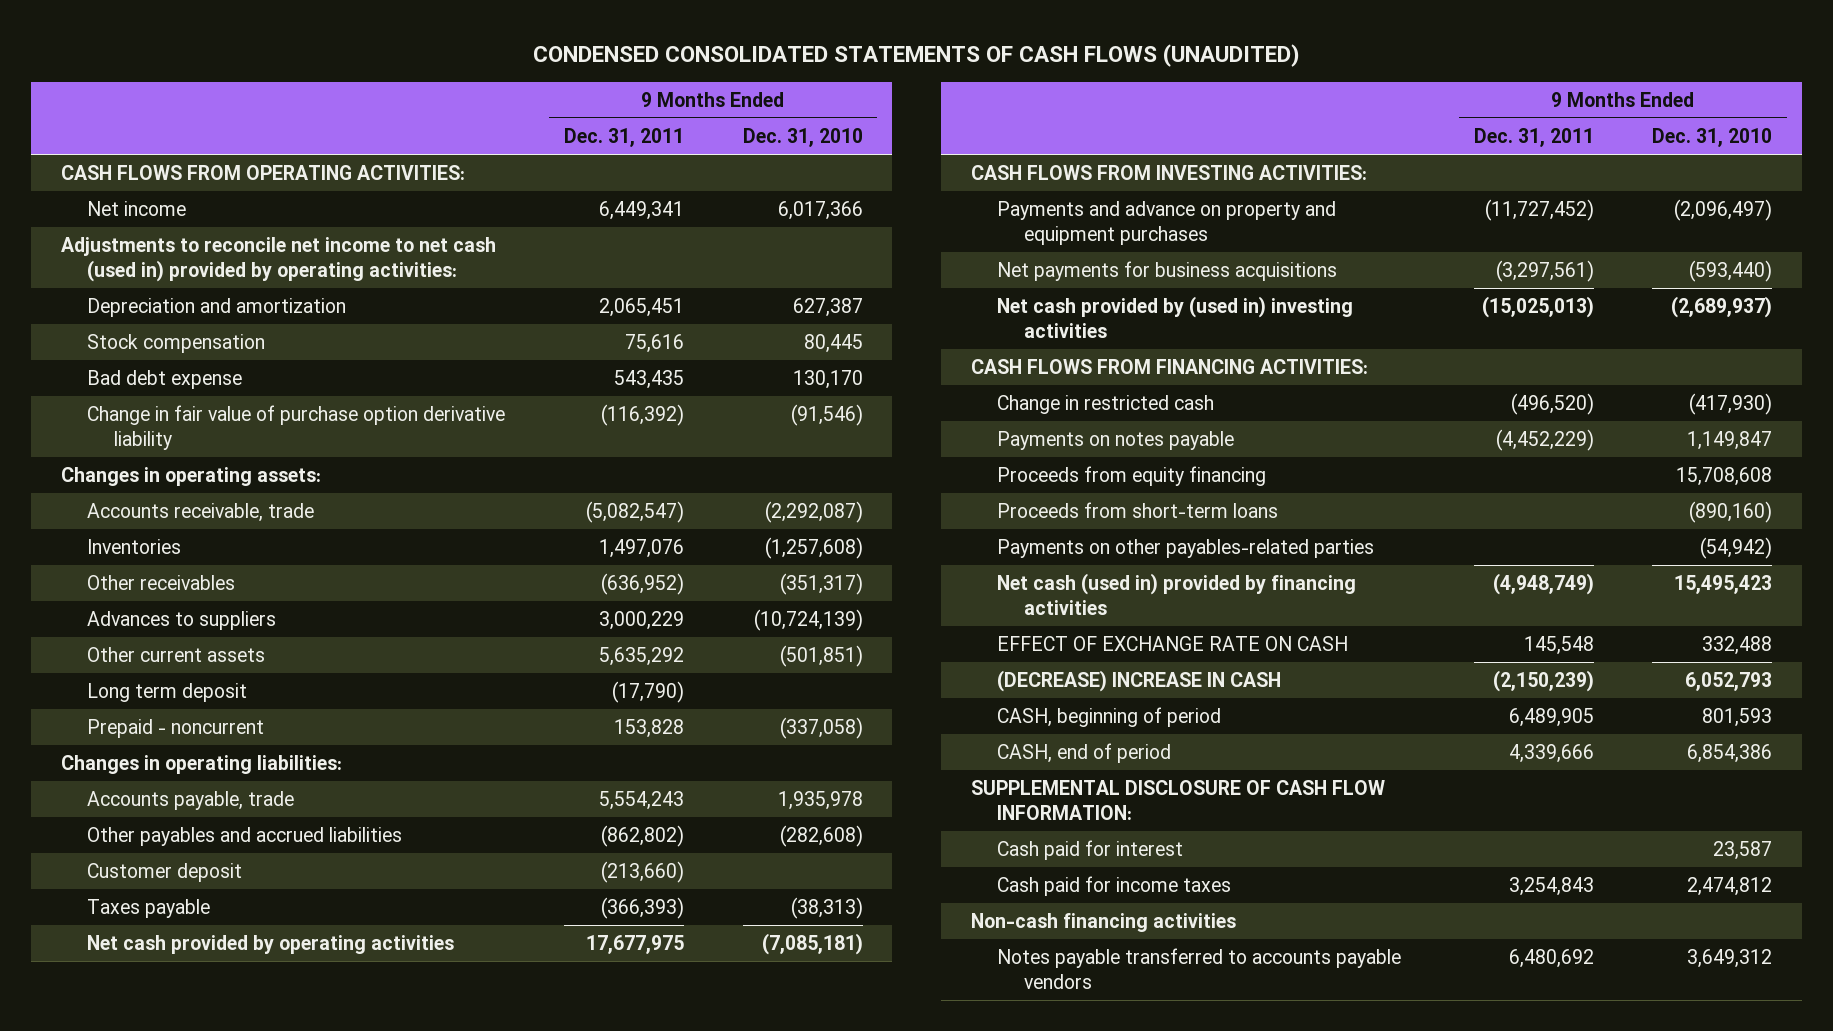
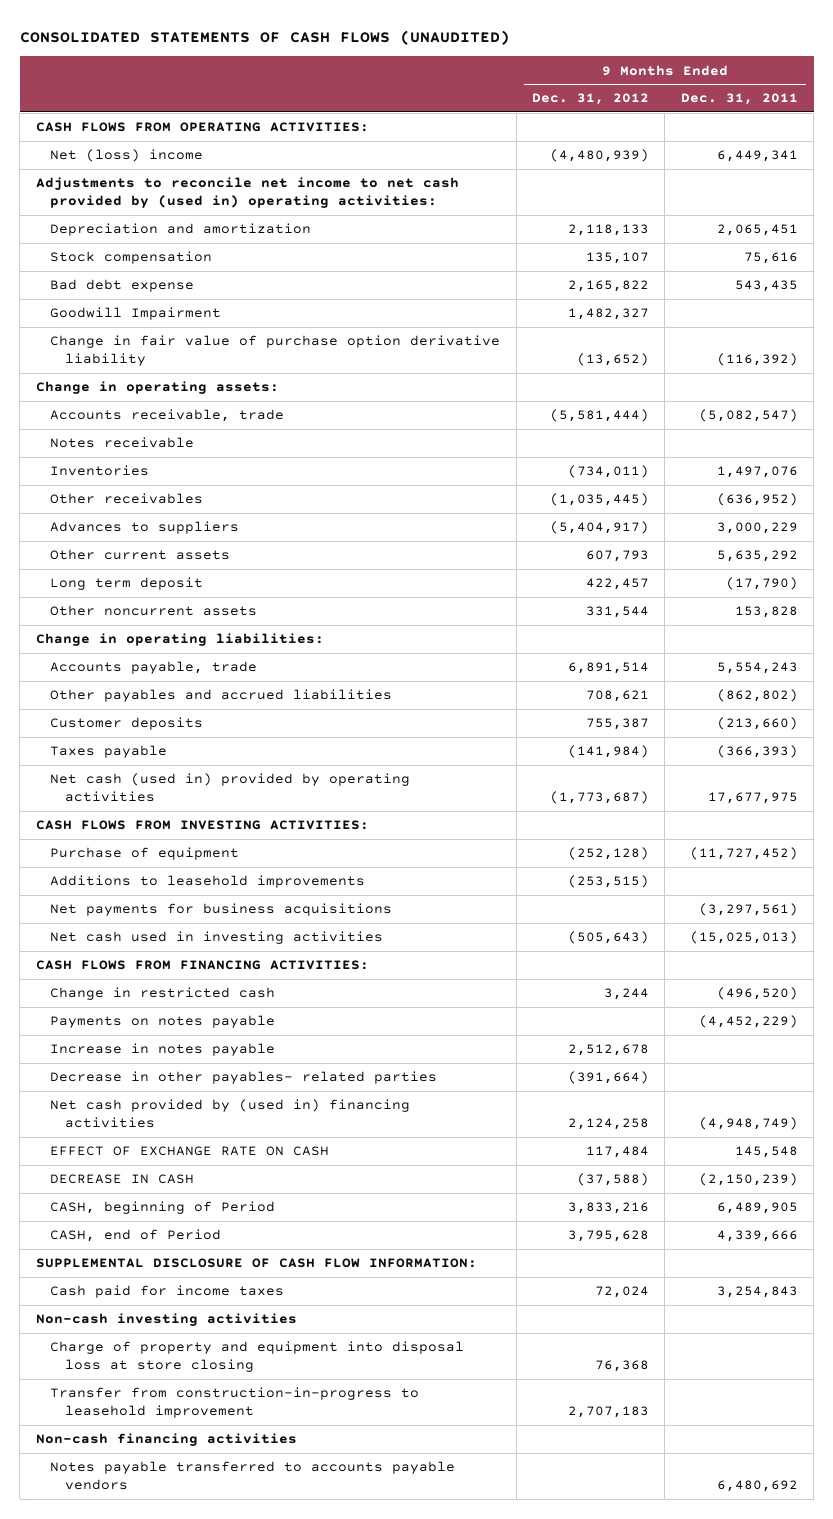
[532,44,1300,68] CONDENSED CONSOLIDATED STATEMENTS OF CASH FLOWS (UNAUDITED) -> [19,29,510,45] CONSOLIDATED STATEMENTS OF CASH FLOWS (UNAUDITED)
[742,127,863,147] Dec. 31, 2010 -> none
none -> [531,93,649,106] Dec. 31, 2012
[87,201,187,217] Net income -> [50,149,204,163] Net (loss) income
[60,237,496,282] Adjustments to reconcile net income to net cash (used in) provided by operating activities: -> [35,177,459,209] Adjustments to reconcile net income to net cash provided by (used in) operating activities:
none -> [50,307,222,321] Goodwill Impairment
[60,467,321,487] Changes in operating assets: -> [35,381,279,395] Change in operating assets:
none -> [50,437,195,449] Notes receivable
[87,719,265,739] Prepaid - noncurrent -> [50,605,258,617] Other noncurrent assets
[60,755,342,775] Changes in operating liabilities: -> [35,633,324,647] Change in operating liabilities:
[87,863,243,883] Customer deposit -> [50,717,204,731] Customer deposits
[87,935,455,955] Net cash provided by operating activities -> [50,773,411,803] Net cash (used in) provided by operating activities
[997,201,1337,245] Payments and advance on property and equipment purchases -> [50,847,240,861] Purchase of equipment
none -> [50,875,366,889] Additions to leasehold improvements
[997,296,1354,338] Net cash provided by (used in) investing activities -> [50,931,384,945] Net cash used in investing activities
[997,466,1267,487] Proceeds from equity financing -> none
[997,502,1279,519] Proceeds from short-term loans -> none
none -> [50,1043,276,1057] Increase in notes payable
[997,539,1375,559] Payments on other payables-related parties -> [50,1071,438,1085] Decrease in other payables- related parties
[997,573,1357,615] Net cash (used in) provided by financing activities -> [50,1099,411,1129] Net cash provided by (used in) financing activities
[997,670,1282,693] (DECREASE) INCREASE IN CASH -> [50,1174,195,1185] DECREASE IN CASH
[997,707,1222,728] CASH, beginning of period -> [50,1201,276,1215] CASH, beginning of Period
[997,743,1172,764] CASH, end of period -> [50,1229,222,1243] CASH, end of Period
[997,840,1184,861] Cash paid for interest -> none
none -> [35,1313,297,1327] Non-cash investing activities
none -> [50,1341,465,1373] Charge of property and equipment into disposal loss at store closing
none -> [50,1387,420,1419] Transfer from construction-in-progress to leasehold improvement

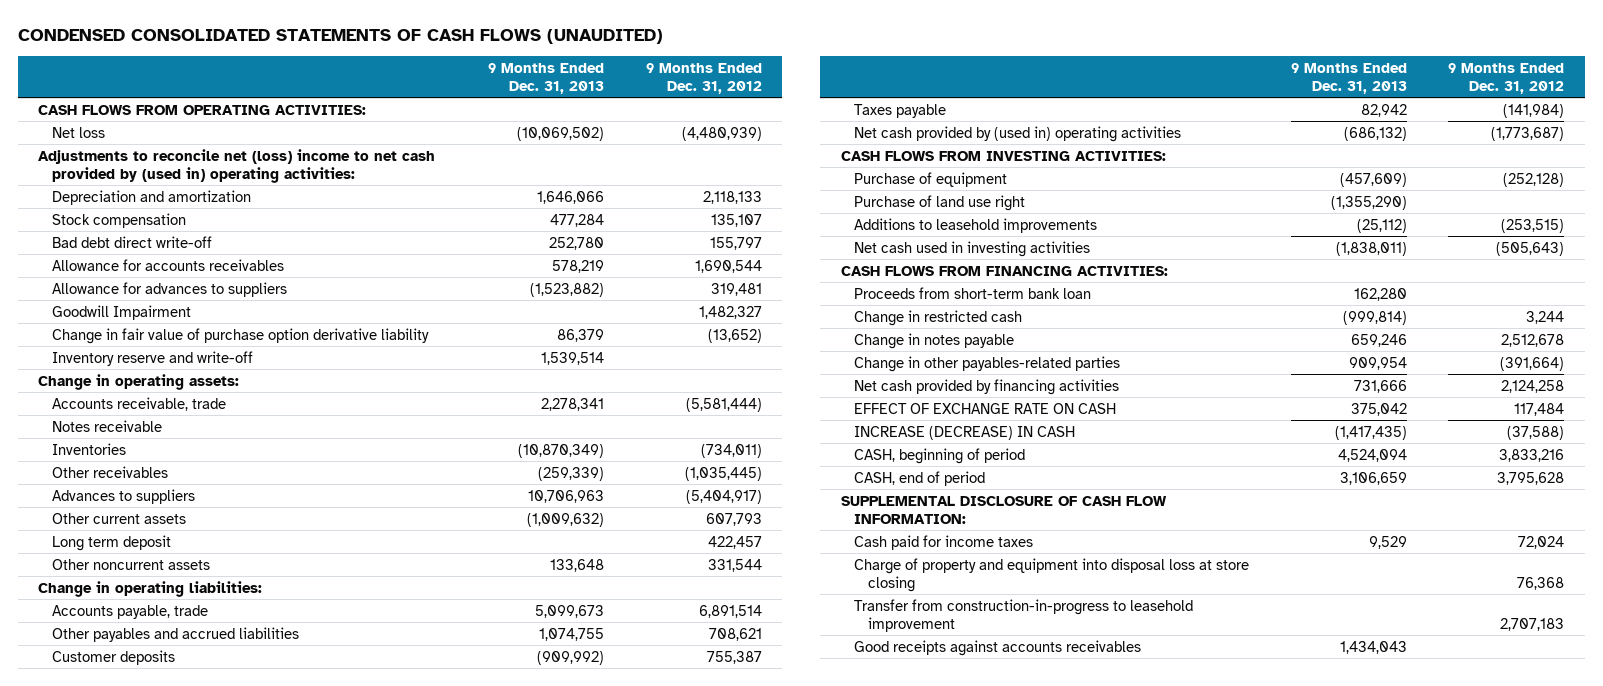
[19,29,510,45] CONSOLIDATED STATEMENTS OF CASH FLOWS (UNAUDITED) -> [17,29,663,45] CONDENSED CONSOLIDATED STATEMENTS OF CASH FLOWS (UNAUDITED)
[680,93,798,106] Dec. 31, 2011 -> none
none -> [488,63,605,95] 9 Months Ended Dec. 31, 2013
[50,149,204,163] Net (loss) income -> [51,126,105,138] Net loss
[35,177,459,209] Adjustments to reconcile net income to net cash provided by (used in) operating activities: -> [38,148,436,183] Adjustments to reconcile net (loss) income to net cash provided by (used in) operating activities:
[50,279,195,293] Bad debt expense -> none
none -> [51,235,212,248] Bad debt direct write-off
none -> [51,258,284,271] Allowance for accounts receivables
none -> [51,281,287,297] Allowance for advances to suppliers
none -> [51,350,253,366] Inventory reserve and write-off
[50,773,411,803] Net cash (used in) provided by operating activities -> [854,125,1182,142] Net cash provided by (used in) operating activities
none -> [854,194,1026,211] Purchase of land use right
[50,903,393,917] Net payments for business acquisitions -> none
none -> [854,286,1092,299] Proceeds from short-term bank loan
[50,1015,276,1029] Payments on notes payable -> none
[50,1043,276,1057] Increase in notes payable -> [854,332,1015,349] Change in notes payable
[50,1071,438,1085] Decrease in other payables- related parties -> [854,355,1121,372] Change in other payables-related parties
[50,1099,411,1129] Net cash provided by (used in) financing activities -> [854,378,1120,395] Net cash provided by financing activities
[50,1174,195,1185] DECREASE IN CASH -> [854,425,1076,440] INCREASE (DECREASE) IN CASH
[50,1201,276,1215] CASH, beginning of Period -> [854,447,1026,464] CASH, beginning of period
[50,1229,222,1243] CASH, end of Period -> [854,470,986,486] CASH, end of period
[35,1313,297,1327] Non-cash investing activities -> none
[35,1433,297,1447] Non-cash financing activities -> none
[50,1461,456,1491] Notes payable transferred to accounts payable vendors -> none
none -> [854,639,1142,656] Good receipts against accounts receivables

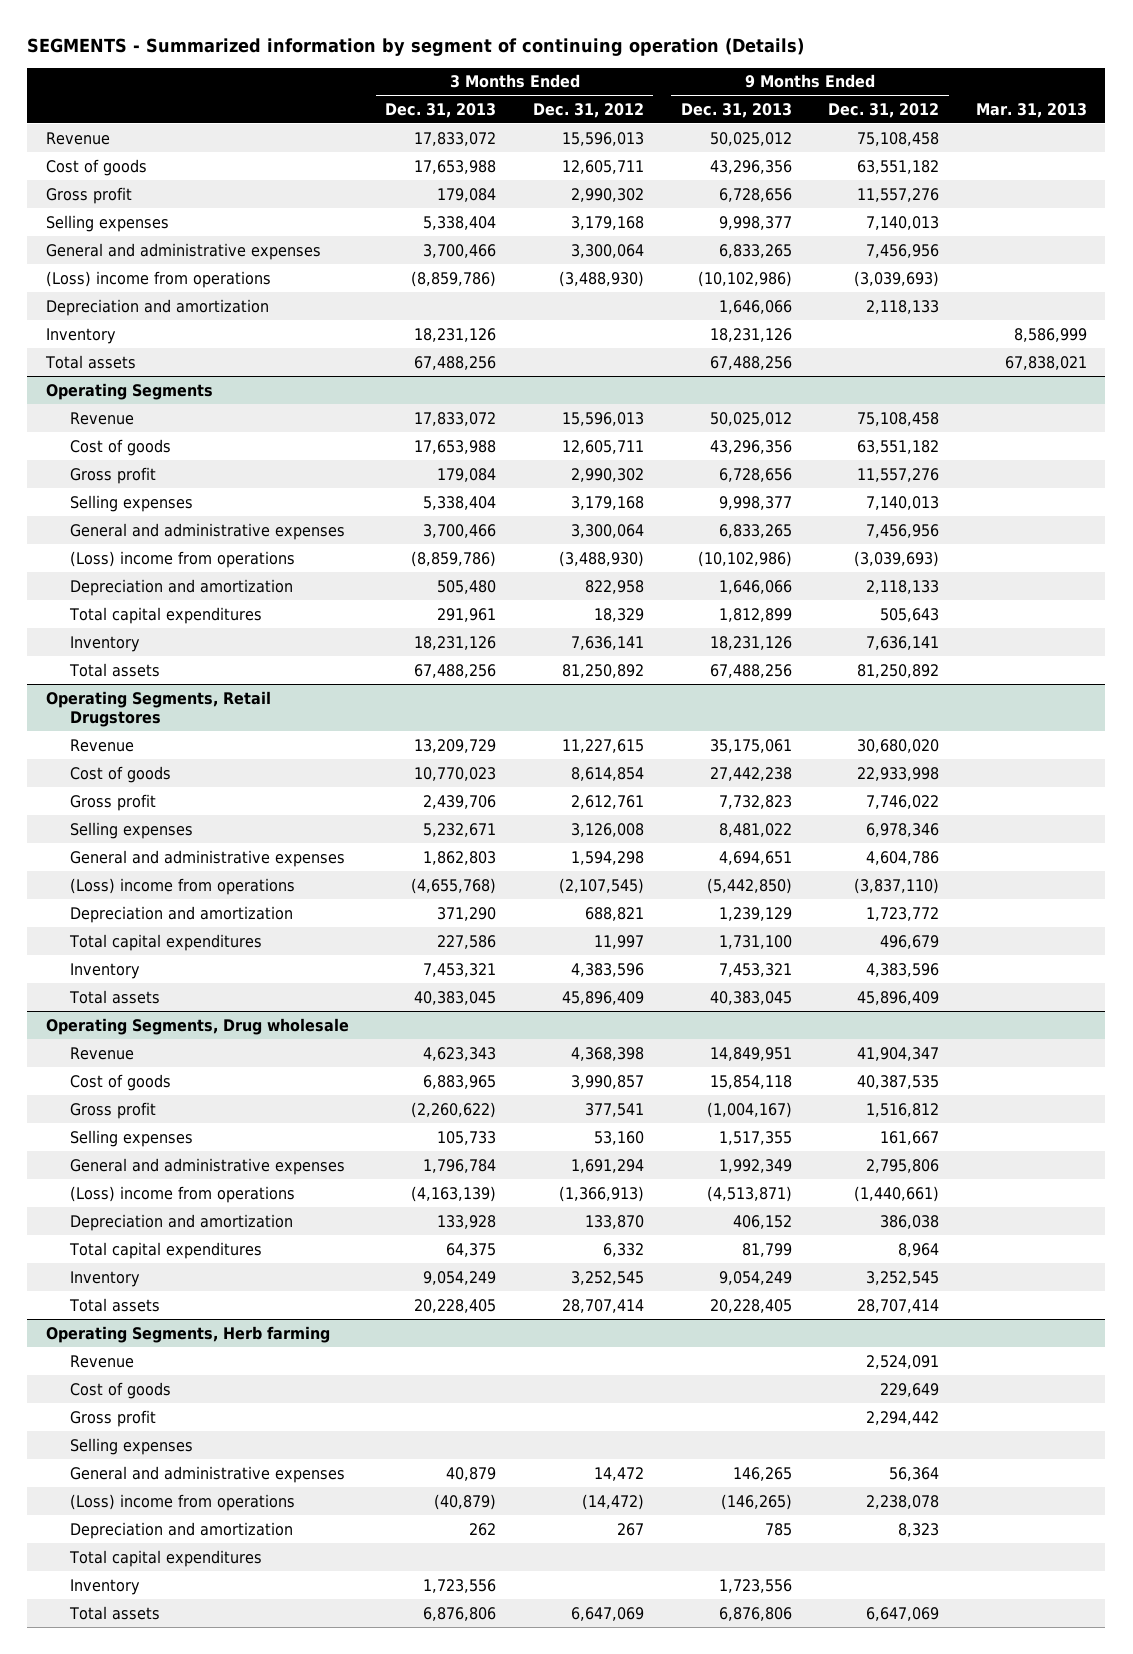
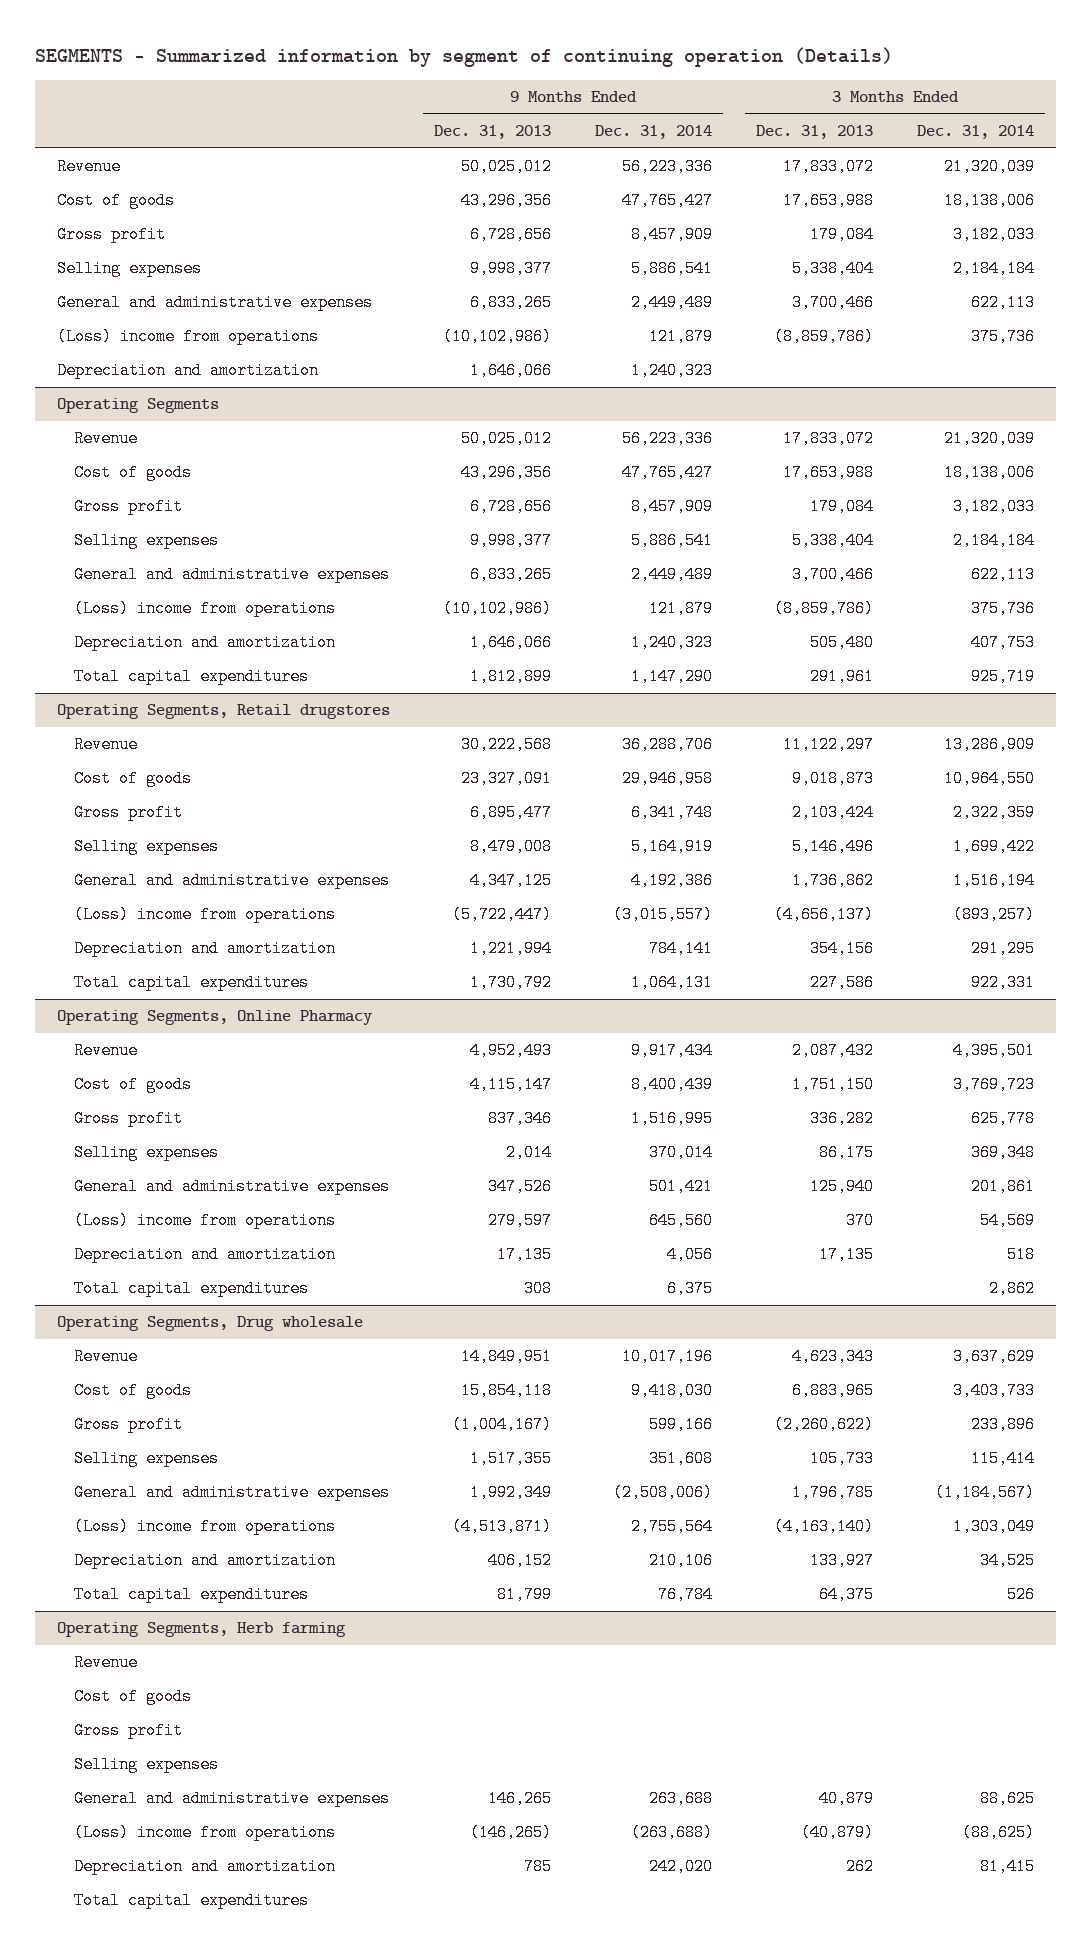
[532,102,644,118] Dec. 31, 2012 -> none
[828,102,940,118] Dec. 31, 2012 -> none
[975,102,1087,118] Mar. 31, 2013 -> none
none -> [595,125,713,140] Dec. 31, 2014
none -> [917,125,1035,140] Dec. 31, 2014
[45,327,116,344] Inventory -> none
[44,354,136,369] Total assets -> none
[70,635,141,652] Inventory -> none
[69,662,161,677] Total assets -> none
[70,962,141,979] Inventory -> none
[69,989,161,1004] Total assets -> none
[45,690,271,727] Operating Segments, Retail Drugstores -> [56,704,390,720] Operating Segments, Retail drugstores
[414,738,497,753] 13,209,729 -> [783,736,875,754] 11,122,297
[709,738,792,753] 35,175,061 -> [460,736,552,754] 30,222,568
[414,766,497,781] 10,770,023 -> [792,770,875,788] 9,018,873
[709,766,792,781] 27,442,238 -> [460,770,552,788] 23,327,091
[423,794,497,809] 2,439,706 -> [792,804,875,822] 2,103,424
[718,794,792,809] 7,732,823 -> [469,804,552,822] 6,895,477
[423,822,497,837] 5,232,671 -> [792,838,875,856] 5,146,496
[718,822,792,837] 8,481,022 -> [469,838,552,856] 8,479,008
[423,850,497,865] 1,862,803 -> [792,872,875,890] 1,736,862
[718,850,792,865] 4,694,651 -> [469,872,552,890] 4,347,125
[411,877,497,894] (4,655,768) -> [774,906,875,924] (4,656,137)
[706,877,792,894] (5,442,850) -> [451,906,552,924] (5,722,447)
[437,906,497,921] 371,290 -> [810,940,875,958] 354,156
[718,906,792,921] 1,239,129 -> [469,940,552,958] 1,221,994
[718,934,792,949] 1,731,100 -> [469,974,552,992] 1,730,792
none -> [56,1010,373,1026] Operating Segments, Online Pharmacy
none -> [74,1042,139,1060] Revenue
none -> [74,1076,193,1094] Cost of goods
none -> [74,1110,184,1128] Gross profit
none -> [74,1144,220,1162] Selling expenses
none -> [74,1178,391,1196] General and administrative expenses
none -> [74,1212,337,1230] (Loss) income from operations
none -> [74,1246,337,1264] Depreciation and amortization
none -> [74,1280,310,1298] Total capital expenditures
[423,1158,497,1173] 1,796,784 -> [792,1484,875,1502] 1,796,785
[411,1185,497,1202] (4,163,139) -> [774,1518,875,1536] (4,163,140)
[437,1214,497,1229] 133,928 -> [810,1552,875,1570] 133,927
[70,1270,141,1287] Inventory -> none
[69,1297,161,1312] Total assets -> none
[70,1578,141,1595] Inventory -> none
[69,1605,161,1620] Total assets -> none

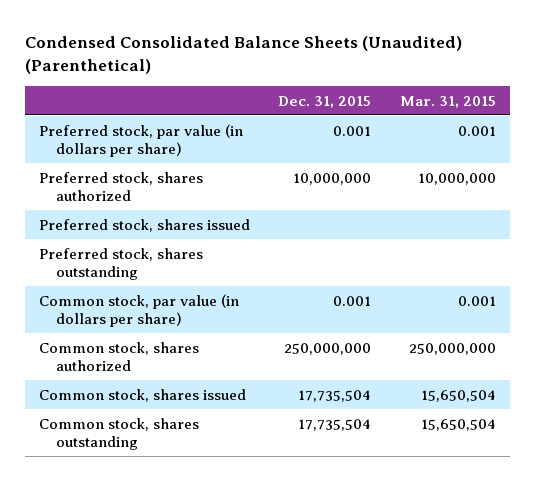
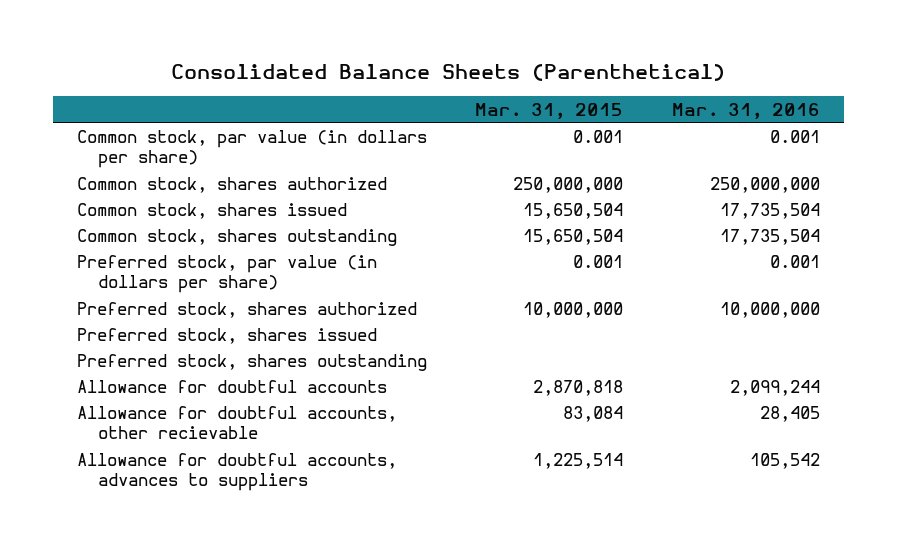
[24,35,462,75] Condensed Consolidated Balance Sheets (Unaudited) (Parenthetical) -> [171,63,726,81] Consolidated Balance Sheets (Parenthetical)
[278,95,372,108] Dec. 31, 2015 -> none
none -> [671,102,820,119] Mar. 31, 2016
[38,123,243,158] Preferred stock, par value (in dollars per share) -> [76,254,377,293] Preferred stock, par value (in dollars per share)
[38,171,203,202] Preferred stock, shares authorized -> [76,301,417,318] Preferred stock, shares authorized
[38,218,250,232] Preferred stock, shares issued -> [76,327,377,344] Preferred stock, shares issued
[38,247,203,281] Preferred stock, shares outstanding -> [76,353,427,371] Preferred stock, shares outstanding
none -> [76,379,387,393] Allowance for doubtful accounts
none -> [76,405,397,439] Allowance for doubtful accounts, other recievable
none -> [76,452,397,491] Allowance for doubtful accounts, advances to suppliers

